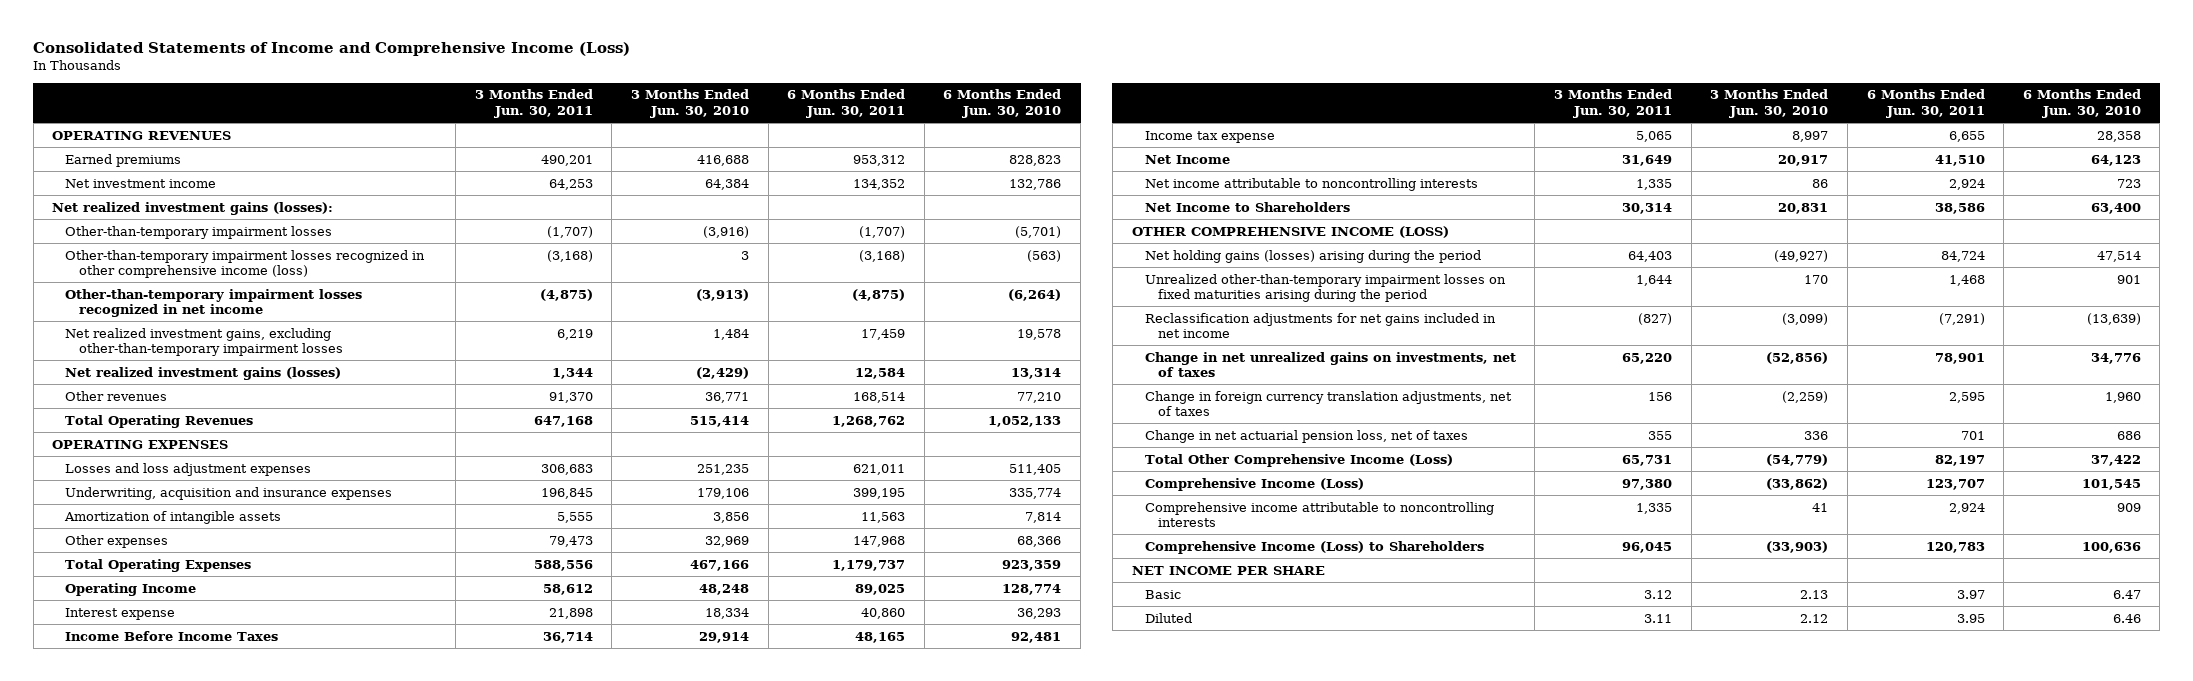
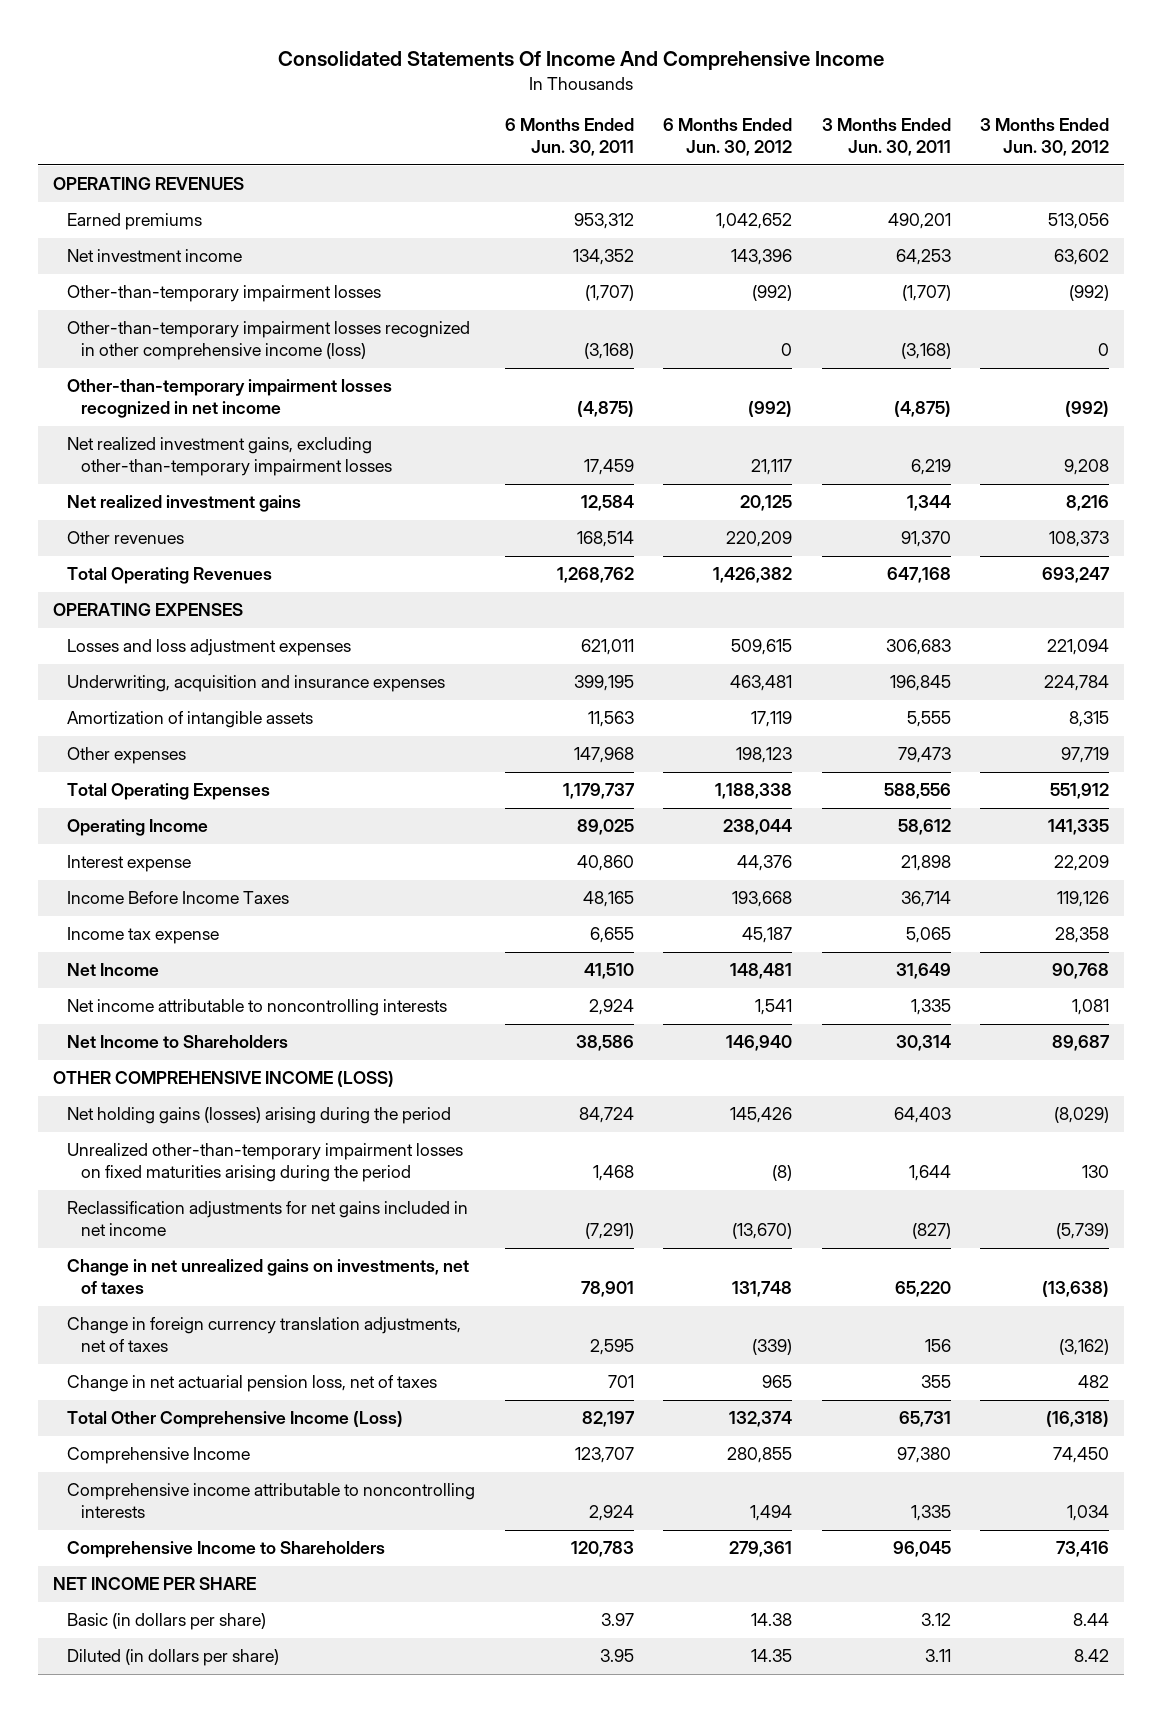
[33,41,631,56] Consolidated Statements of Income and Comprehensive Income (Loss) -> [278,50,885,70] Consolidated Statements Of Income And Comprehensive Income
[630,89,749,118] 3 Months Ended Jun. 30, 2010 -> none
[943,89,1062,118] 6 Months Ended Jun. 30, 2010 -> none
none -> [663,118,793,157] 6 Months Ended Jun. 30, 2012
none -> [980,118,1110,157] 3 Months Ended Jun. 30, 2012
[52,201,334,215] Net realized investment gains (losses): -> none
[65,366,342,380] Net realized investment gains (losses) -> [66,495,301,513] Net realized investment gains
[1144,477,1364,491] Comprehensive Income (Loss) -> [66,1447,250,1465] Comprehensive Income
[1144,540,1484,554] Comprehensive Income (Loss) to Shareholders -> [66,1541,385,1559] Comprehensive Income to Shareholders
[1144,589,1181,599] Basic -> [66,1613,266,1631] Basic (in dollars per share)
[1144,612,1192,623] Diluted -> [66,1649,279,1667] Diluted (in dollars per share)

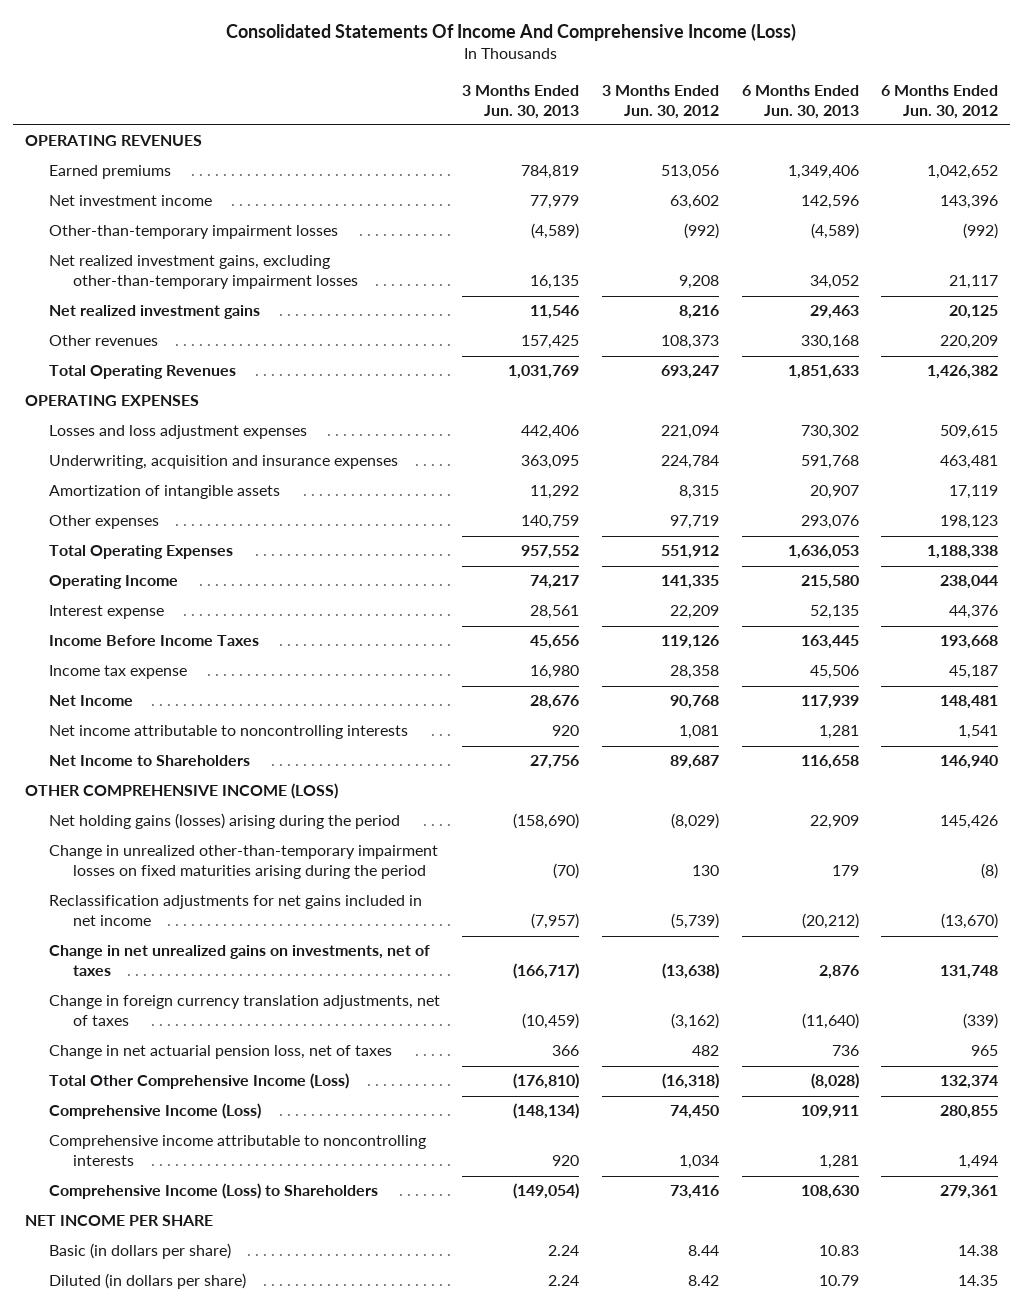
[278,50,885,70] Consolidated Statements Of Income And Comprehensive Income -> [226,22,797,41] Consolidated Statements Of Income And Comprehensive Income (Loss)
[504,118,634,157] 6 Months Ended Jun. 30, 2011 -> none
[821,118,951,157] 3 Months Ended Jun. 30, 2011 -> none
none -> [462,84,580,119] 3 Months Ended Jun. 30, 2013
none -> [741,84,859,119] 6 Months Ended Jun. 30, 2013
[66,321,470,361] Other-than-temporary impairment losses recognized in other comprehensive income (loss) -> none
[66,379,392,419] Other-than-temporary impairment losses recognized in net income -> none
[66,1143,463,1183] Unrealized other-than-temporary impairment losses on fixed maturities arising during the period -> [48,845,438,880] Change in unrealized other-than-temporary impairment losses on fixed maturities arising during the period
[66,1447,250,1465] Comprehensive Income -> [48,1103,261,1120] Comprehensive Income (Loss)
[66,1541,385,1559] Comprehensive Income to Shareholders -> [48,1183,378,1200] Comprehensive Income (Loss) to Shareholders

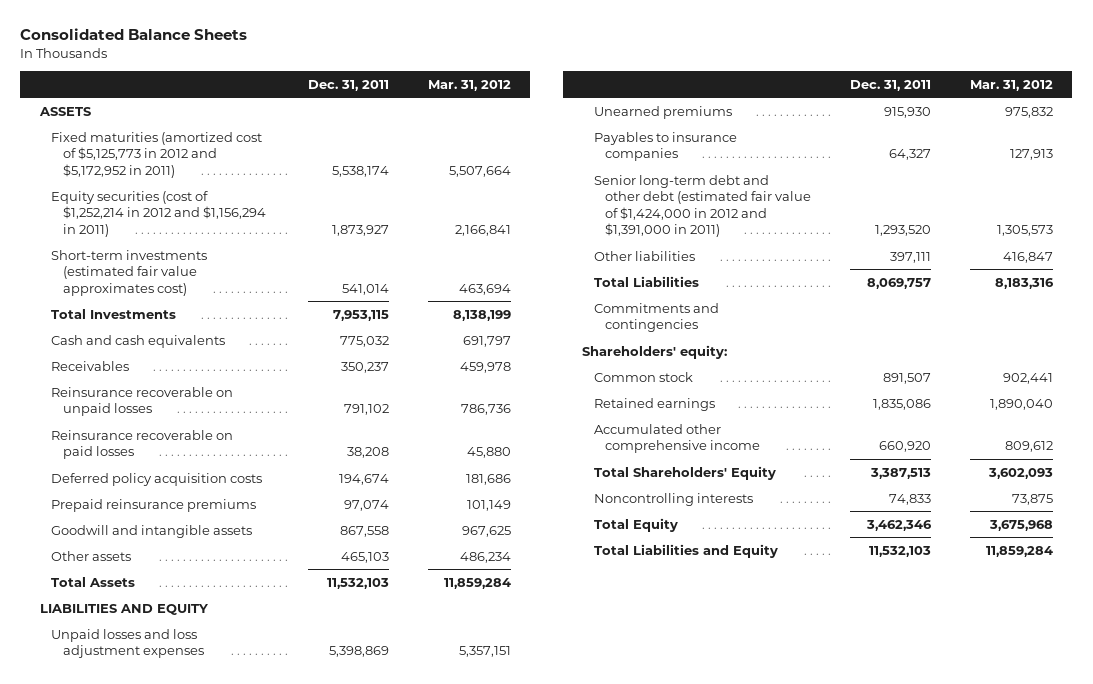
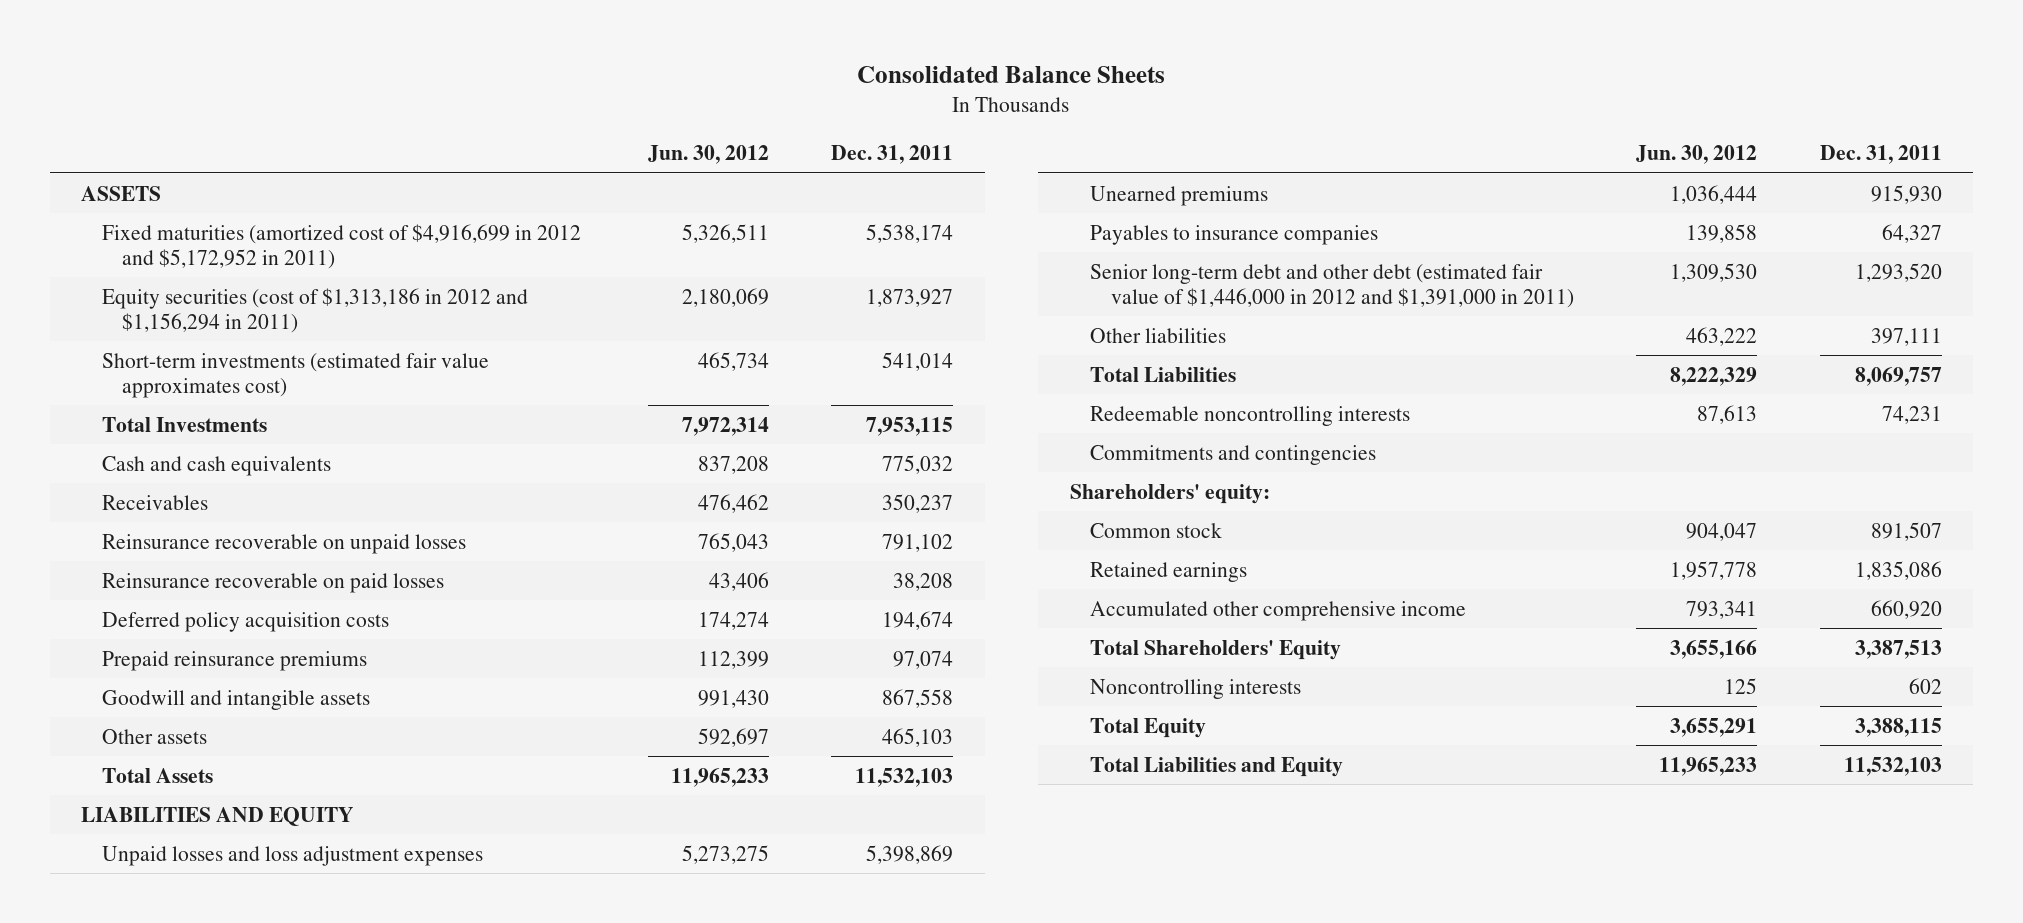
[427,79,511,91] Mar. 31, 2012 -> none
none -> [647,145,769,165] Jun. 30, 2012
[51,131,263,178] Fixed maturities (amortized cost of $5,125,773 in 2012 and $5,172,952 in 2011) -> [101,223,581,269] Fixed maturities (amortized cost of $4,916,699 in 2012 and $5,172,952 in 2011)
[51,190,266,237] Equity securities (cost of $1,252,214 in 2012 and $1,156,294 in 2011) -> [101,287,528,333] Equity securities (cost of $1,313,186 in 2012 and $1,156,294 in 2011)
[593,174,812,238] Senior long-term debt and other debt (estimated fair value of $1,424,000 in 2012 and $1,391,000 in 2011) -> [1090,263,1574,308] Senior long-term debt and other debt (estimated fair value of $1,446,000 in 2012 and $1,391,000 in 2011)
none -> [1090,405,1411,426] Redeemable noncontrolling interests
[889,493,932,505] 74,833 -> [1908,677,1942,694] 602
[866,519,933,531] 3,462,346 -> [1854,717,1942,737] 3,388,115

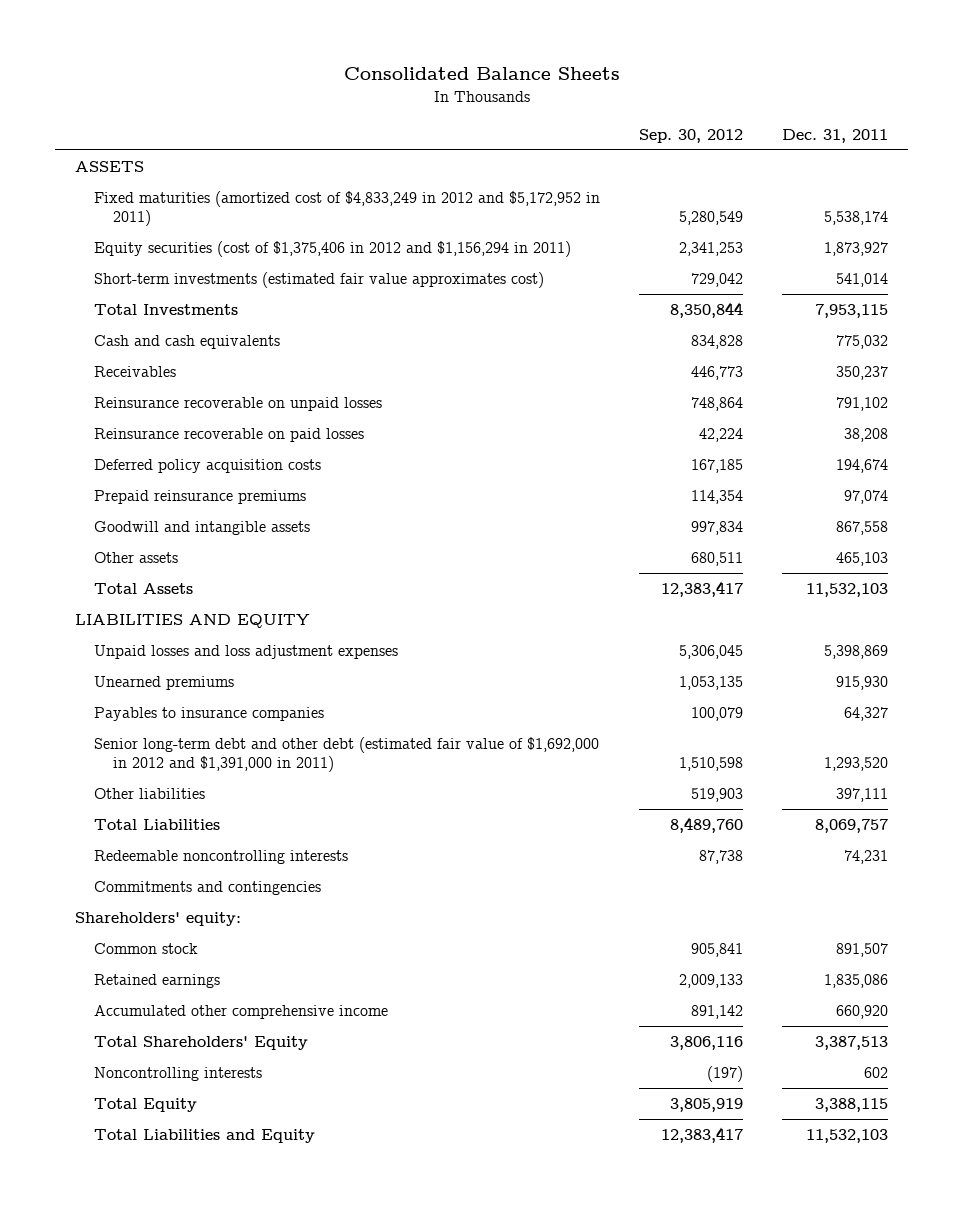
[647,145,769,165] Jun. 30, 2012 -> none
none -> [639,128,744,143] Sep. 30, 2012
[101,223,581,269] Fixed maturities (amortized cost of $4,916,699 in 2012 and $5,172,952 in 2011) -> [93,191,600,227] Fixed maturities (amortized cost of $4,833,249 in 2012 and $5,172,952 in 2011)
[101,287,528,333] Equity securities (cost of $1,313,186 in 2012 and $1,156,294 in 2011) -> [93,241,571,258] Equity securities (cost of $1,375,406 in 2012 and $1,156,294 in 2011)
[1090,263,1574,308] Senior long-term debt and other debt (estimated fair value of $1,446,000 in 2012 and $1,391,000 in 2011) -> [93,737,599,773] Senior long-term debt and other debt (estimated fair value of $1,692,000 in 2012 and $1,391,000 in 2011)

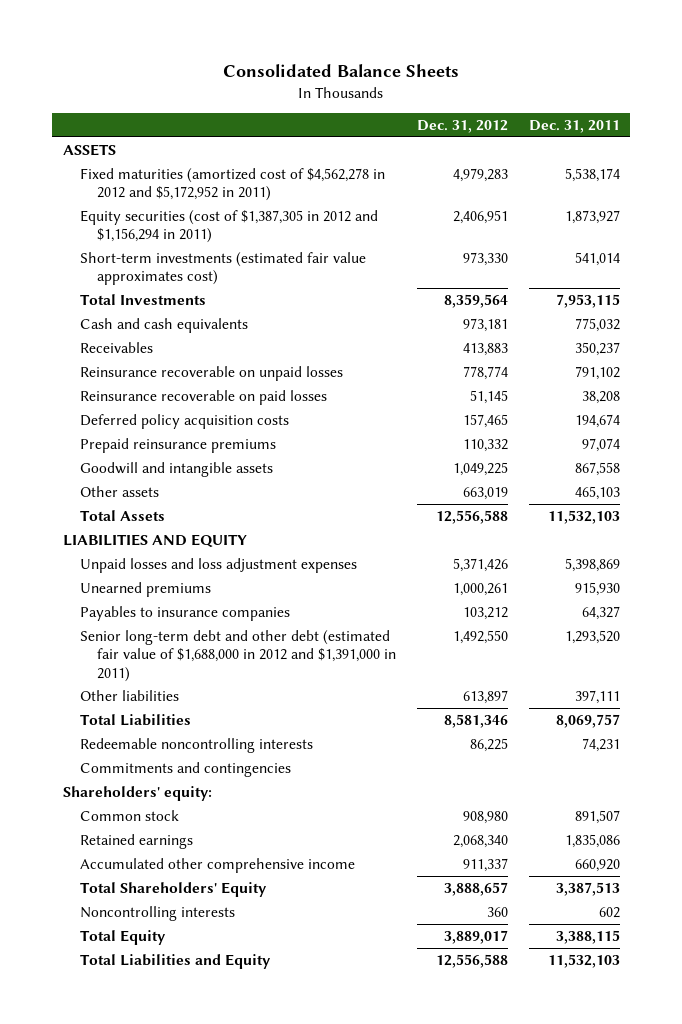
[639,128,744,143] Sep. 30, 2012 -> none
none -> [416,120,508,134] Dec. 31, 2012
[93,191,600,227] Fixed maturities (amortized cost of $4,833,249 in 2012 and $5,172,952 in 2011) -> [79,167,385,202] Fixed maturities (amortized cost of $4,562,278 in 2012 and $5,172,952 in 2011)
[93,241,571,258] Equity securities (cost of $1,375,406 in 2012 and $1,156,294 in 2011) -> [79,209,378,244] Equity securities (cost of $1,387,305 in 2012 and $1,156,294 in 2011)
[93,737,599,773] Senior long-term debt and other debt (estimated fair value of $1,692,000 in 2012 and $1,391,000 in 2011) -> [79,629,396,682] Senior long-term debt and other debt (estimated fair value of $1,688,000 in 2012 and $1,391,000 in 2011)

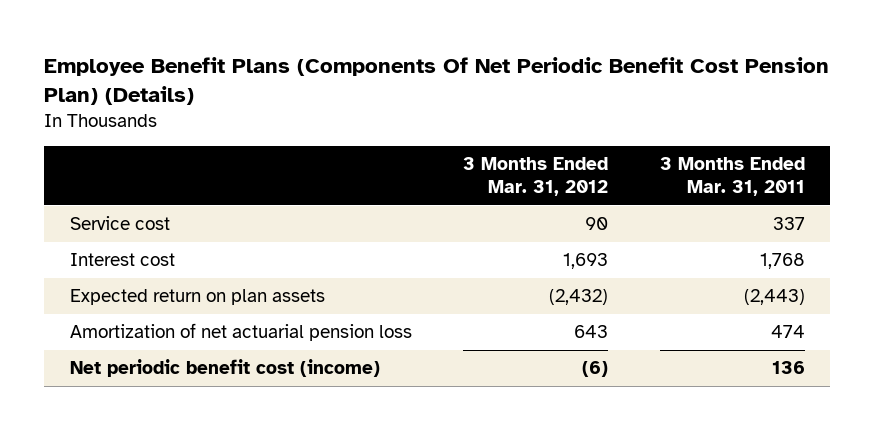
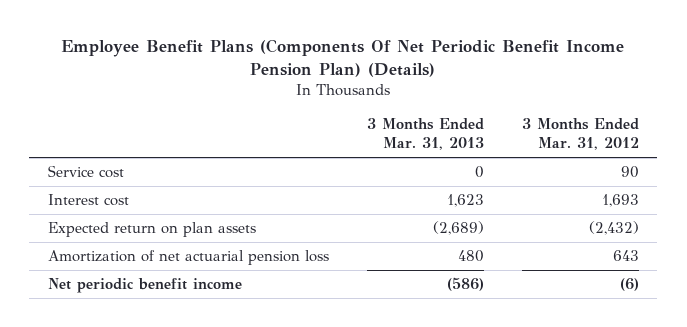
[44,57,830,105] Employee Benefit Plans (Components Of Net Periodic Benefit Cost Pension Plan) (Details) -> [61,39,625,78] Employee Benefit Plans (Components Of Net Periodic Benefit Income Pension Plan) (Details)
[659,156,805,196] 3 Months Ended Mar. 31, 2011 -> none
none -> [366,118,484,151] 3 Months Ended Mar. 31, 2013
[70,359,381,378] Net periodic benefit cost (income) -> [48,278,243,294] Net periodic benefit income

